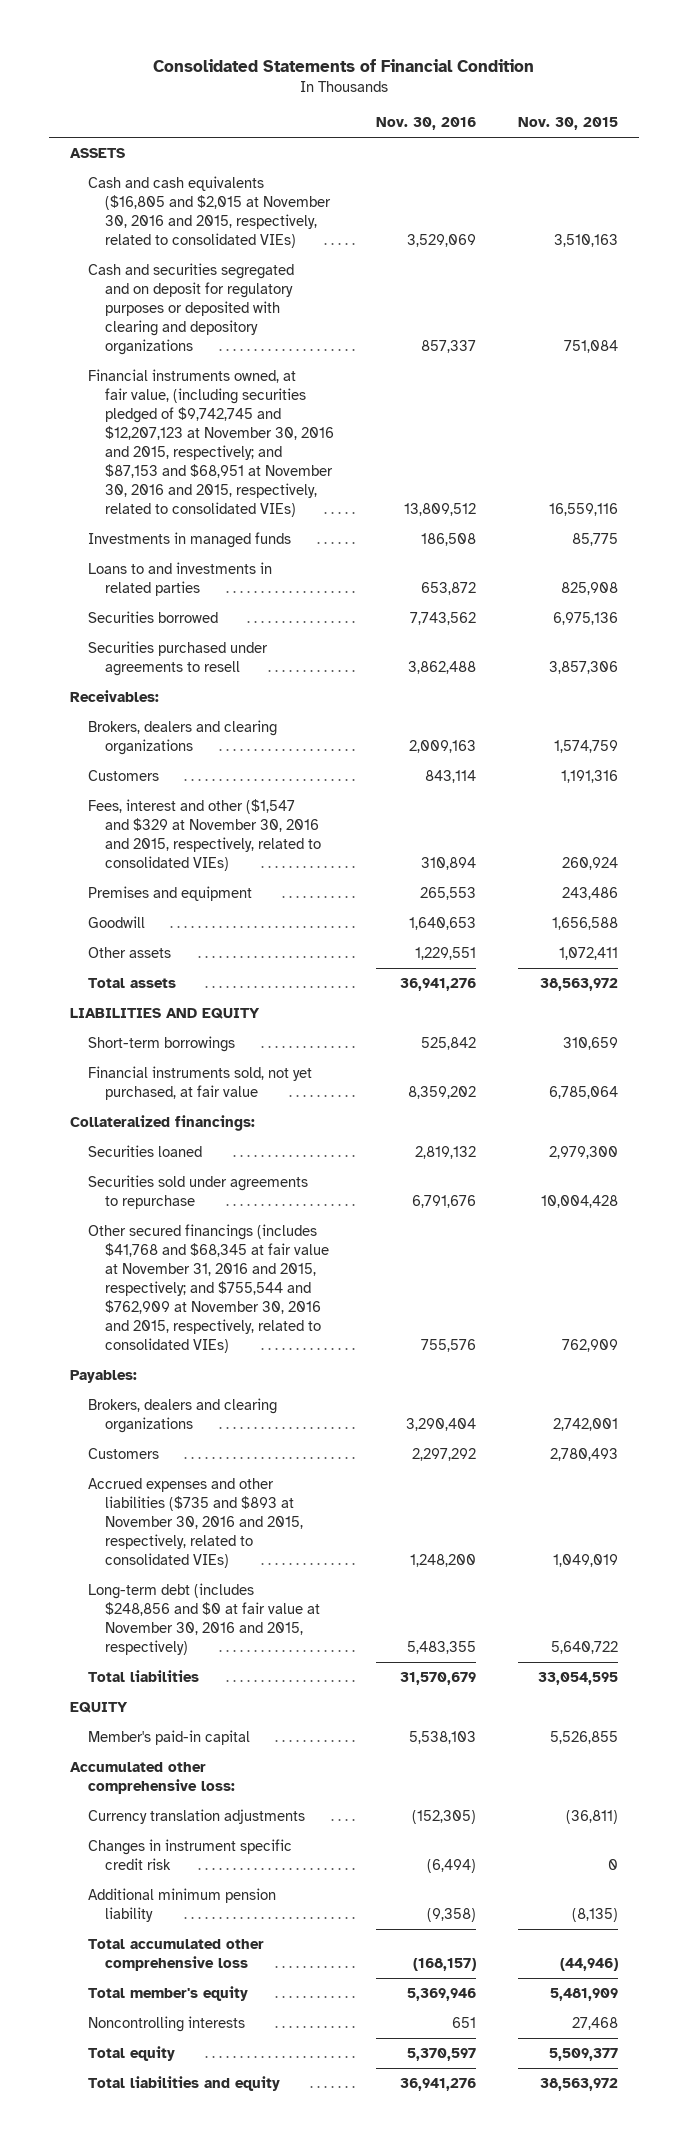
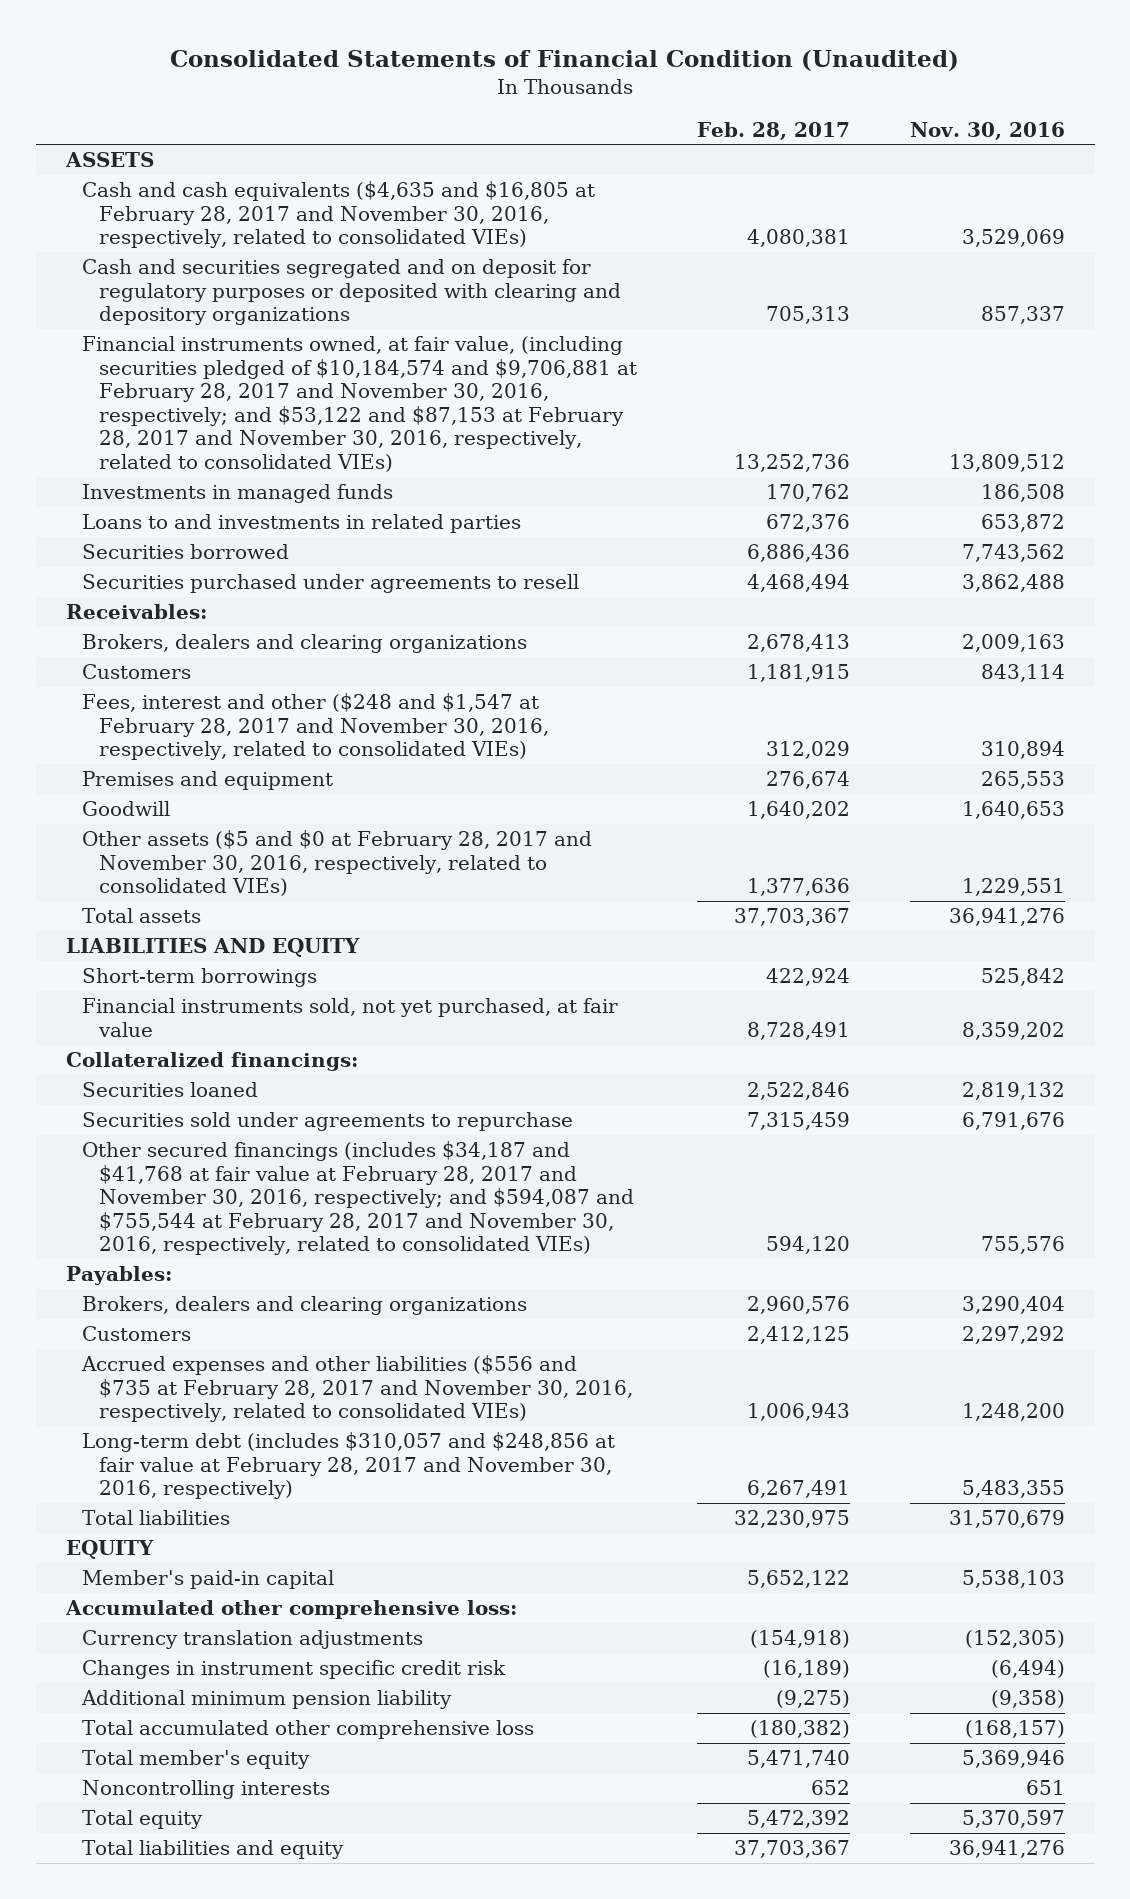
[152,59,534,73] Consolidated Statements of Financial Condition -> [170,49,960,71] Consolidated Statements of Financial Condition (Unaudited)
[517,117,618,131] Nov. 30, 2015 -> none
none -> [696,121,850,140] Feb. 28, 2017
[87,175,331,249] Cash and cash equivalents ($16,805 and $2,015 at November 30, 2016 and 2015, respectively, related to consolidated VIEs) -> [82,181,596,249] Cash and cash equivalents ($4,635 and $16,805 at February 28, 2017 and November 30, 2016, respectively, related to consolidated VIEs)
[87,368,334,518] Financial instruments owned, at fair value, (including securities pledged of $9,742,745 and $12,207,123 at November 30, 2016 and 2015, respectively; and $87,153 and $68,951 at November 30, 2016 and 2015, respectively, related to consolidated VIEs) -> [82,336,637,472] Financial instruments owned, at fair value, (including securities pledged of $10,184,574 and $9,706,881 at February 28, 2017 and November 30, 2016, respectively; and $53,122 and $87,153 at February 28, 2017 and November 30, 2016, respectively, related to consolidated VIEs)
[87,798,321,872] Fees, interest and other ($1,547 and $329 at November 30, 2016 and 2015, respectively, related to consolidated VIEs) -> [82,693,549,761] Fees, interest and other ($248 and $1,547 at February 28, 2017 and November 30, 2016, respectively, related to consolidated VIEs)
[87,946,171,958] Other assets -> [82,830,593,897] Other assets ($5 and $0 at February 28, 2017 and November 30, 2016, respectively, related to consolidated VIEs)
[87,1223,329,1354] Other secured financings (includes $41,768 and $68,345 at fair value at November 31, 2016 and 2015, respectively; and $755,544 and $762,909 at November 30, 2016 and 2015, respectively, related to consolidated VIEs) -> [82,1141,634,1256] Other secured financings (includes $34,187 and $41,768 at fair value at February 28, 2017 and November 30, 2016, respectively; and $594,087 and $755,544 at February 28, 2017 and November 30, 2016, respectively, related to consolidated VIEs)
[87,1477,303,1569] Accrued expenses and other liabilities ($735 and $893 at November 30, 2016 and 2015, respectively, related to consolidated VIEs) -> [81,1355,633,1423] Accrued expenses and other liabilities ($556 and $735 at February 28, 2017 and November 30, 2016, respectively, related to consolidated VIEs)
[87,1582,320,1656] Long-term debt (includes $248,856 and $0 at fair value at November 30, 2016 and 2015, respectively) -> [82,1432,616,1500] Long-term debt (includes $310,057 and $248,856 at fair value at February 28, 2017 and November 30, 2016, respectively)

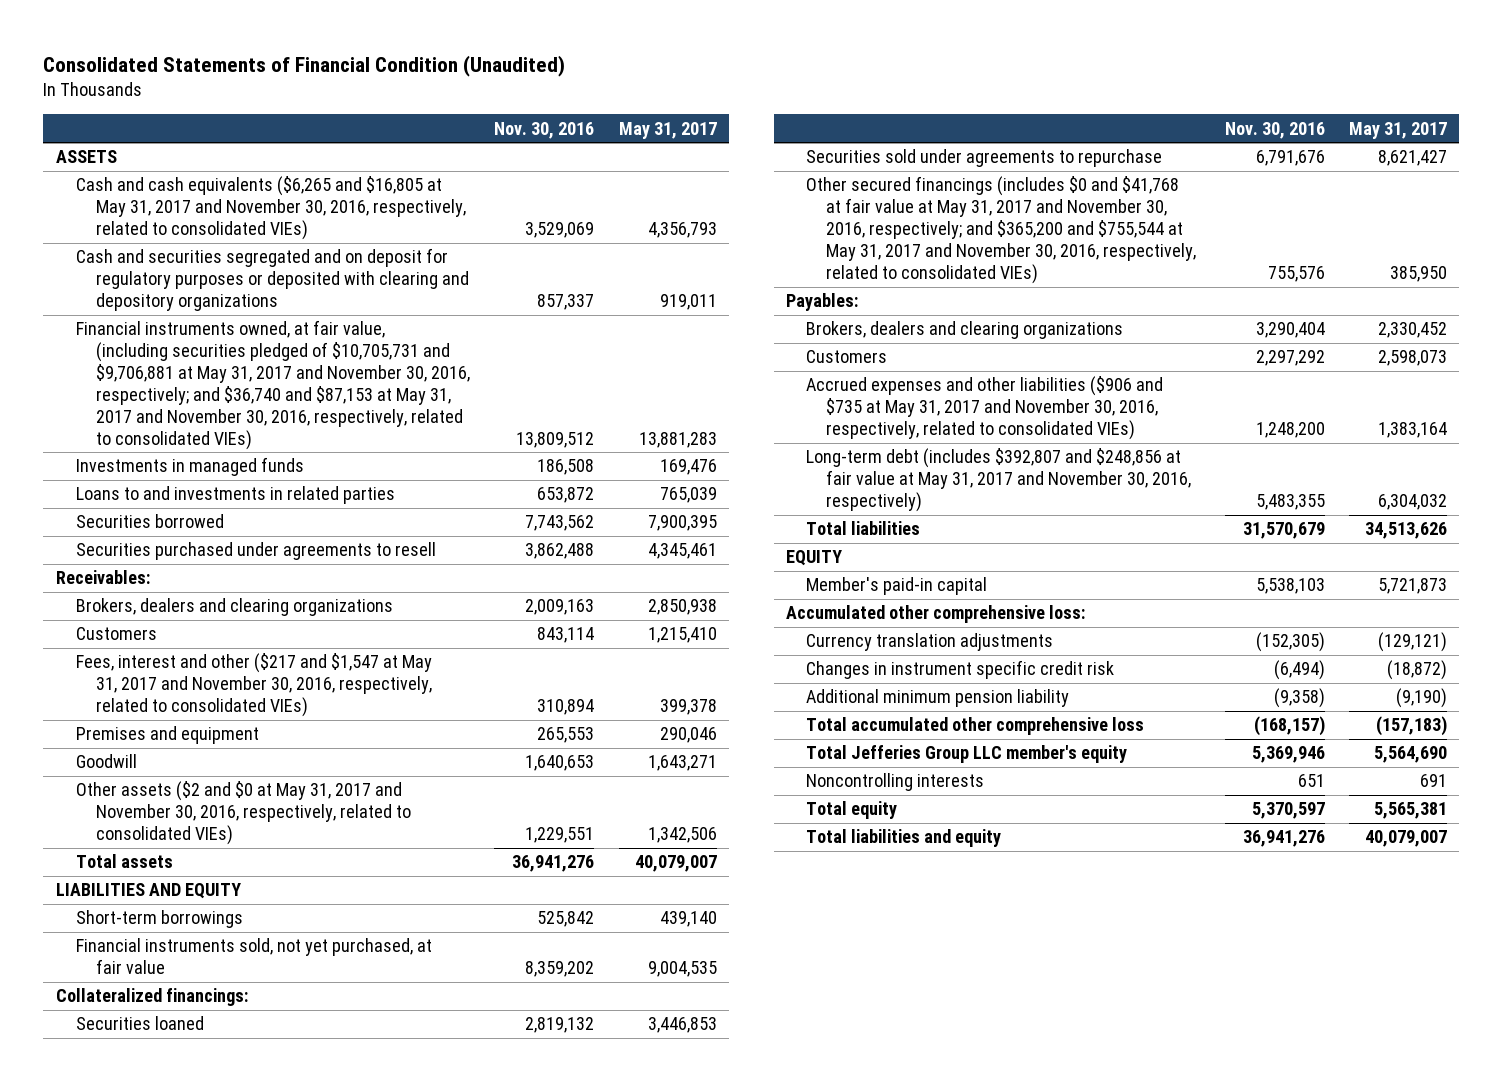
[696,121,850,140] Feb. 28, 2017 -> none
none -> [618,121,717,139] May 31, 2017
[82,181,596,249] Cash and cash equivalents ($4,635 and $16,805 at February 28, 2017 and November 30, 2016, respectively, related to consolidated VIEs) -> [75,176,466,241] Cash and cash equivalents ($6,265 and $16,805 at May 31, 2017 and November 30, 2016, respectively, related to consolidated VIEs)
[82,336,637,472] Financial instruments owned, at fair value, (including securities pledged of $10,184,574 and $9,706,881 at February 28, 2017 and November 30, 2016, respectively; and $53,122 and $87,153 at February 28, 2017 and November 30, 2016, respectively, related to consolidated VIEs) -> [75,320,470,450] Financial instruments owned, at fair value, (including securities pledged of $10,705,731 and $9,706,881 at May 31, 2017 and November 30, 2016, respectively; and $36,740 and $87,153 at May 31, 2017 and November 30, 2016, respectively, related to consolidated VIEs)
[82,693,549,761] Fees, interest and other ($248 and $1,547 at February 28, 2017 and November 30, 2016, respectively, related to consolidated VIEs) -> [75,653,432,718] Fees, interest and other ($217 and $1,547 at May 31, 2017 and November 30, 2016, respectively, related to consolidated VIEs)
[82,830,593,897] Other assets ($5 and $0 at February 28, 2017 and November 30, 2016, respectively, related to consolidated VIEs) -> [75,781,411,846] Other assets ($2 and $0 at May 31, 2017 and November 30, 2016, respectively, related to consolidated VIEs)
[82,1141,634,1256] Other secured financings (includes $34,187 and $41,768 at fair value at February 28, 2017 and November 30, 2016, respectively; and $594,087 and $755,544 at February 28, 2017 and November 30, 2016, respectively, related to consolidated VIEs) -> [806,176,1197,285] Other secured financings (includes $0 and $41,768 at fair value at May 31, 2017 and November 30, 2016, respectively; and $365,200 and $755,544 at May 31, 2017 and November 30, 2016, respectively, related to consolidated VIEs)
[81,1355,633,1423] Accrued expenses and other liabilities ($556 and $735 at February 28, 2017 and November 30, 2016, respectively, related to consolidated VIEs) -> [806,376,1164,441] Accrued expenses and other liabilities ($906 and $735 at May 31, 2017 and November 30, 2016, respectively, related to consolidated VIEs)
[82,1432,616,1500] Long-term debt (includes $310,057 and $248,856 at fair value at February 28, 2017 and November 30, 2016, respectively) -> [806,448,1192,513] Long-term debt (includes $392,807 and $248,856 at fair value at May 31, 2017 and November 30, 2016, respectively)
[82,1750,311,1770] Total member's equity -> [806,745,1128,764] Total Jefferies Group LLC member's equity

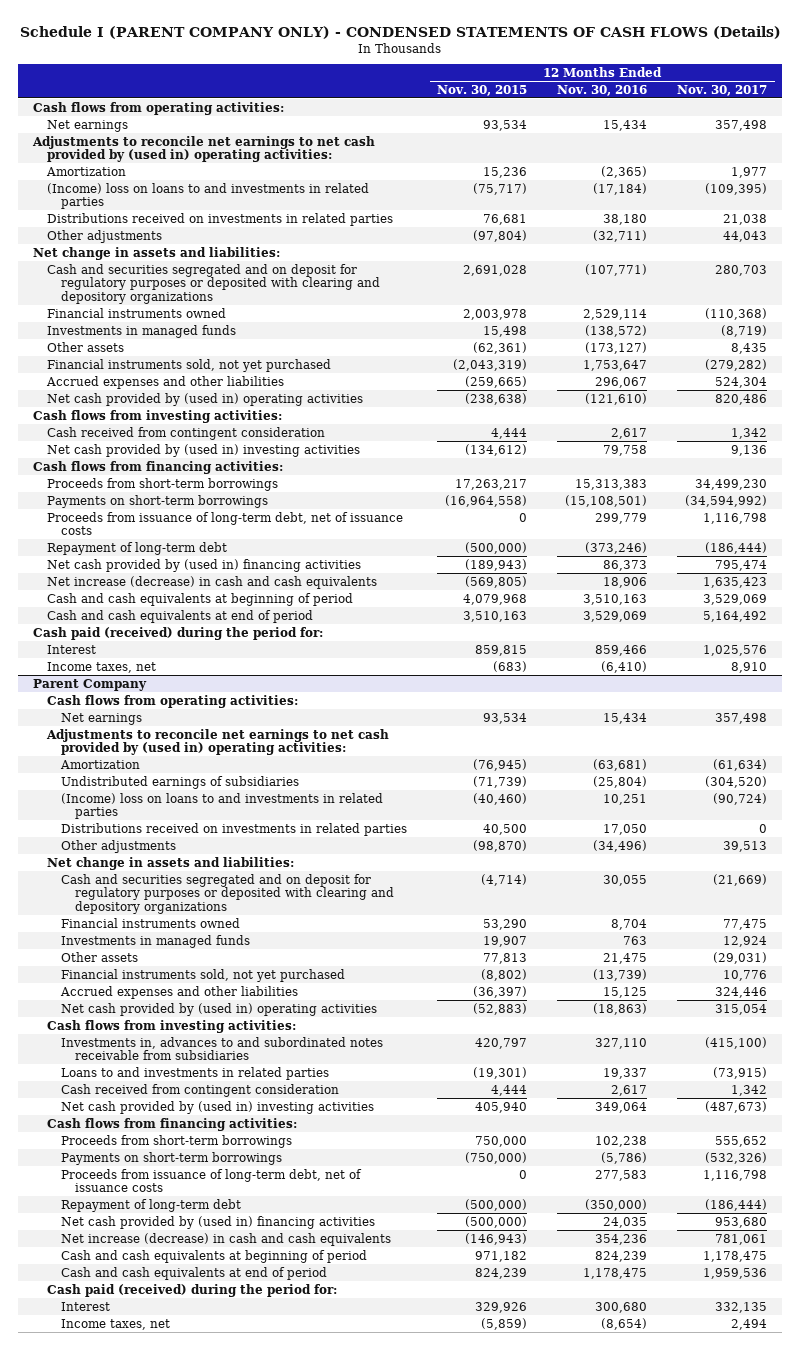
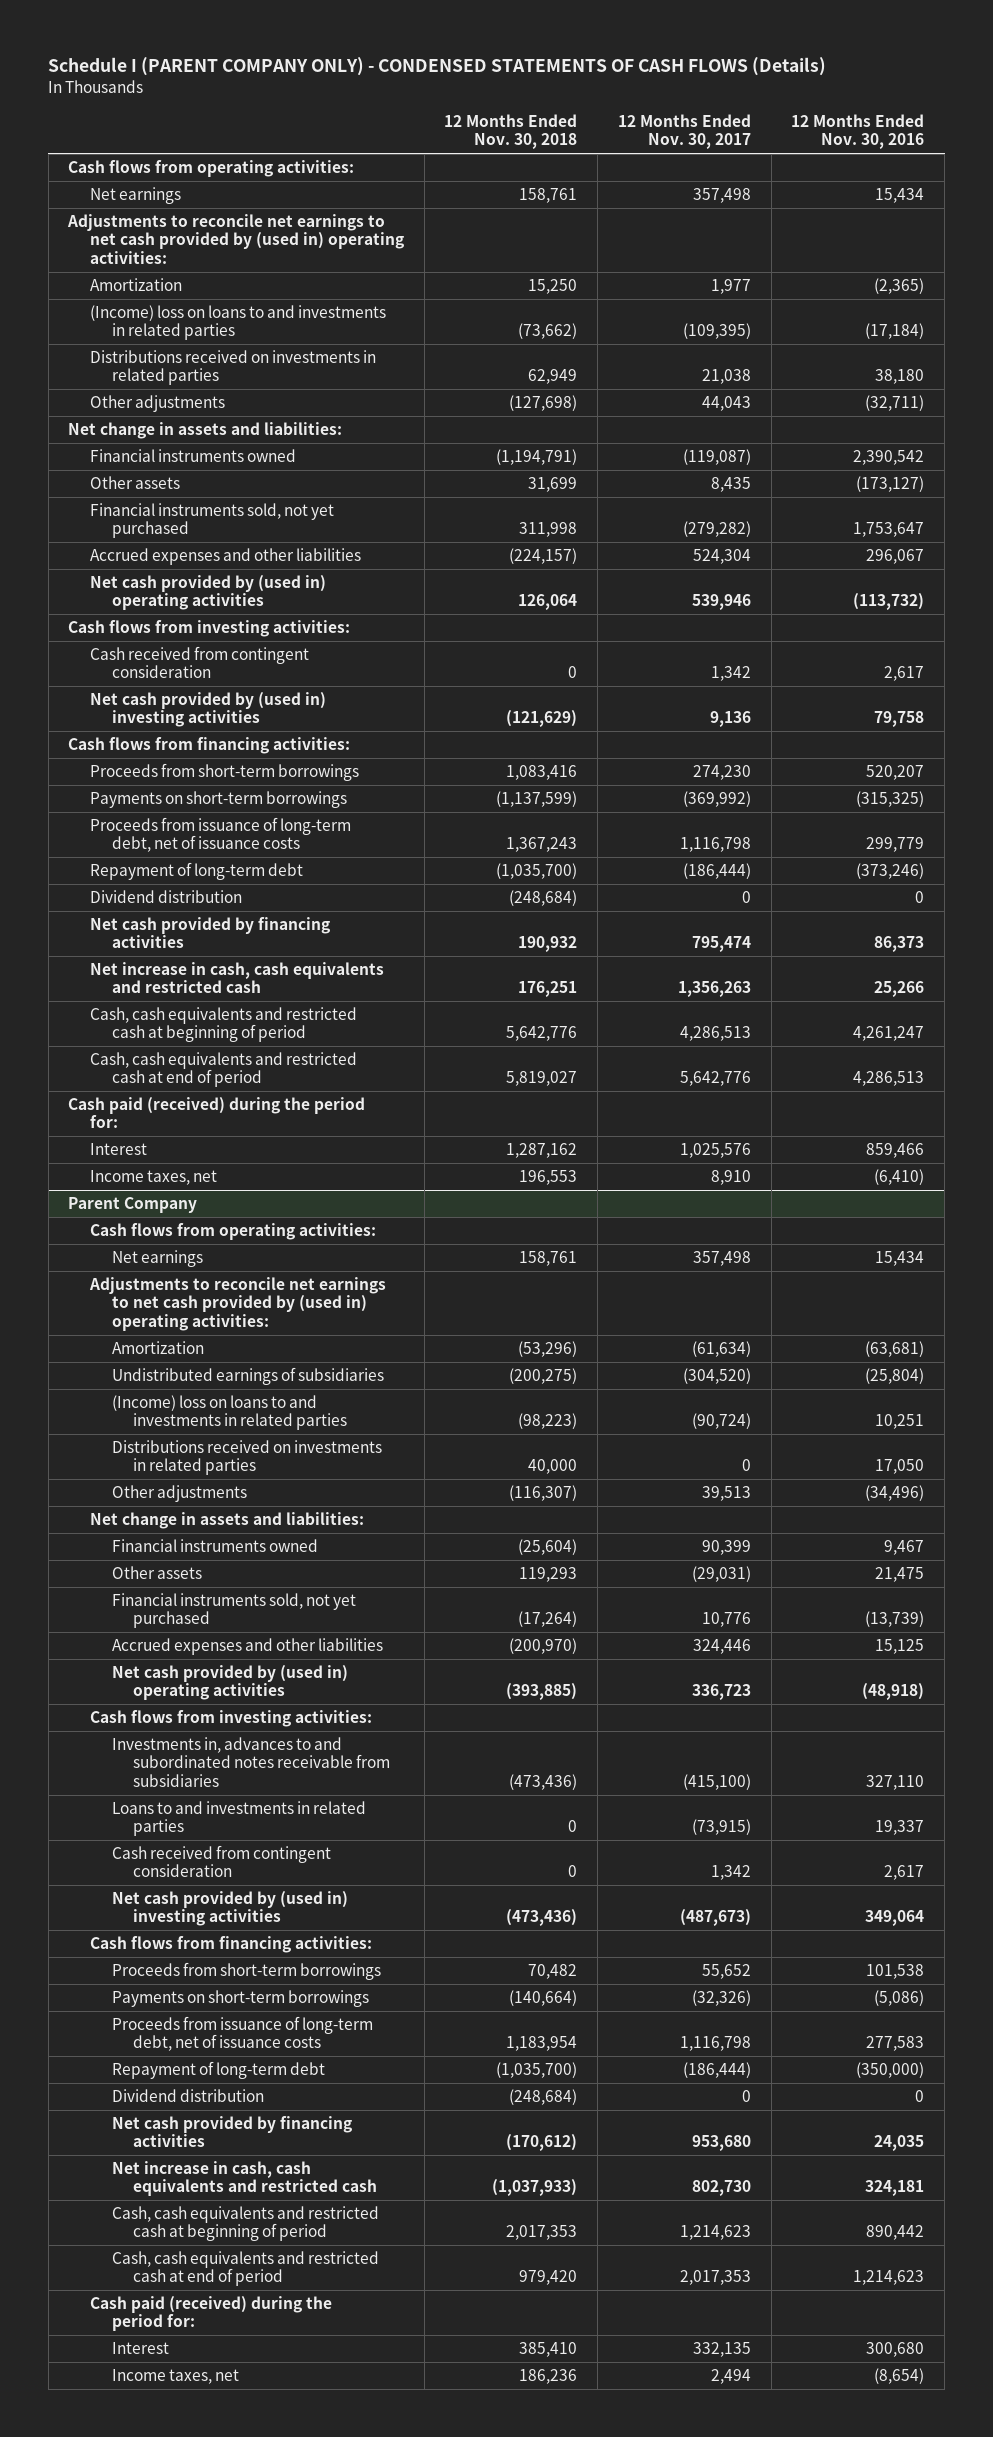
[437,84,528,96] Nov. 30, 2015 -> none
none -> [444,114,578,150] 12 Months Ended Nov. 30, 2018
[47,263,381,304] Cash and securities segregated and on deposit for regulatory purposes or deposited with clearing and depository organizations -> none
[47,324,237,338] Investments in managed funds -> none
[583,308,648,320] 2,529,114 -> [853,450,925,466] 2,390,542
[705,307,768,320] (110,368) -> [682,449,751,466] (119,087)
[585,392,648,405] (121,610) -> [853,593,925,611] (113,732)
[715,393,768,405] 820,486 -> [691,594,751,611] 539,946
[575,478,648,490] 15,313,383 -> [866,765,925,781] 520,207
[695,478,768,490] 34,499,230 -> [692,765,751,781] 274,230
[565,494,648,507] (15,108,501) -> [856,791,925,808] (315,325)
[685,494,768,507] (34,594,992) -> [682,791,751,808] (369,992)
none -> [89,890,242,904] Dividend distribution
[47,558,362,572] Net cash provided by (used in) financing activities -> [89,917,330,949] Net cash provided by financing activities
[47,575,378,589] Net increase (decrease) in cash and cash equivalents -> [89,962,384,994] Net increase in cash, cash equivalents and restricted cash
[603,576,648,588] 18,906 -> [874,981,925,998] 25,266
[703,576,768,588] 1,635,423 -> [677,981,751,998] 1,356,263
[47,592,354,606] Cash and cash equivalents at beginning of period -> [89,1007,357,1043] Cash, cash equivalents and restricted cash at beginning of period
[583,593,648,605] 3,510,163 -> [853,1026,925,1042] 4,261,247
[703,593,768,605] 3,529,069 -> [679,1026,751,1042] 4,286,513
[47,609,314,623] Cash and cash equivalents at end of period -> [89,1052,357,1088] Cash, cash equivalents and restricted cash at end of period
[583,610,648,622] 3,529,069 -> [853,1071,925,1087] 4,286,513
[703,610,768,622] 5,164,492 -> [679,1071,751,1087] 5,642,776
[61,873,395,914] Cash and securities segregated and on deposit for regulatory purposes or deposited with clearing and depository organizations -> none
[61,934,251,948] Investments in managed funds -> none
[611,918,648,930] 8,704 -> [884,1540,925,1556] 9,467
[723,918,768,930] 77,475 -> [701,1540,751,1556] 90,399
[593,1002,648,1015] (18,863) -> [862,1683,925,1701] (48,918)
[715,1003,768,1015] 315,054 -> [691,1684,751,1701] 336,723
[595,1135,648,1147] 102,238 -> [866,1964,925,1980] 101,538
[715,1135,768,1147] 555,652 -> [701,1964,751,1980] 55,652
[601,1151,648,1164] (5,786) -> [874,1990,925,2007] (5,086)
[705,1151,768,1164] (532,326) -> [691,1990,751,2007] (32,326)
none -> [111,2089,264,2103] Dividend distribution
[61,1215,376,1229] Net cash provided by (used in) financing activities -> [111,2116,352,2148] Net cash provided by financing activities
[61,1232,392,1246] Net increase (decrease) in cash and cash equivalents -> [111,2161,378,2197] Net increase in cash, cash equivalents and restricted cash
[595,1233,648,1245] 354,236 -> [865,2180,925,2197] 324,181
[715,1233,768,1245] 781,061 -> [691,2180,751,2197] 802,730
[61,1249,368,1263] Cash and cash equivalents at beginning of period -> [111,2206,379,2242] Cash, cash equivalents and restricted cash at beginning of period
[595,1250,648,1262] 824,239 -> [866,2225,925,2241] 890,442
[703,1250,768,1262] 1,178,475 -> [679,2225,751,2241] 1,214,623
[61,1266,328,1280] Cash and cash equivalents at end of period -> [111,2251,379,2287] Cash, cash equivalents and restricted cash at end of period
[583,1267,648,1279] 1,178,475 -> [853,2270,925,2286] 1,214,623
[703,1267,768,1279] 1,959,536 -> [679,2270,751,2286] 2,017,353

